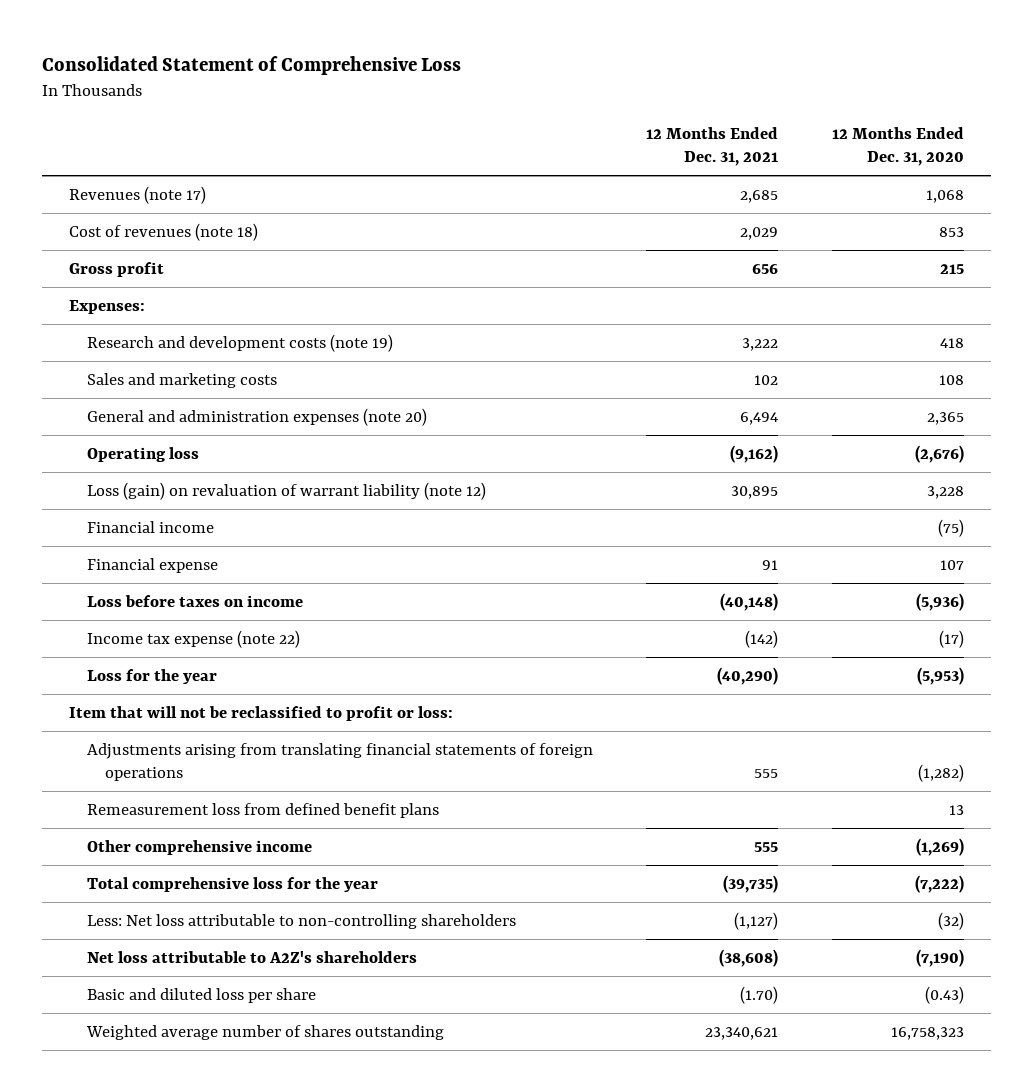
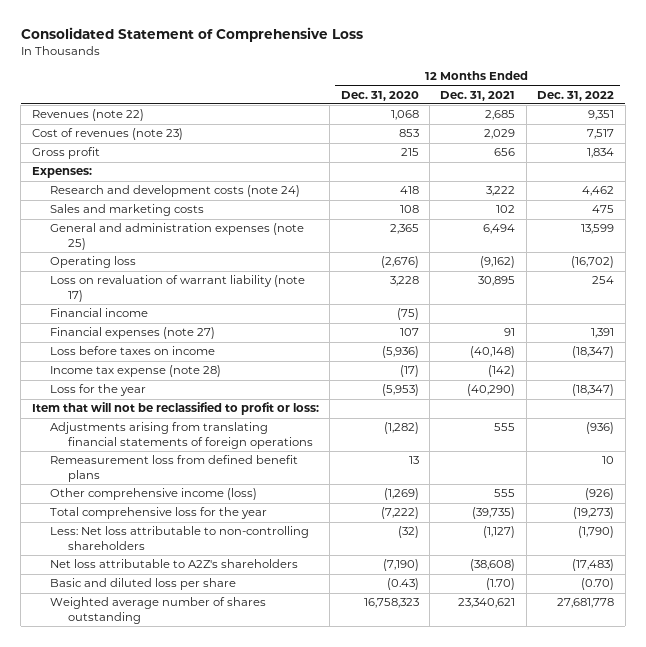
none -> [537,90,615,101] Dec. 31, 2022
[68,185,206,204] Revenues (note 17) -> [31,109,144,122] Revenues (note 22)
[68,222,258,241] Cost of revenues (note 18) -> [31,128,183,141] Cost of revenues (note 23)
[86,333,393,352] Research and development costs (note 19) -> [49,185,300,198] Research and development costs (note 24)
[86,407,427,426] General and administration expenses (note 20) -> [49,223,304,250] General and administration expenses (note 25)
[86,481,486,500] Loss (gain) on revaluation of warrant liability (note 12) -> [49,275,305,302] Loss on revaluation of warrant liability (note 17)
[86,557,218,573] Financial expense -> [49,327,215,340] Financial expenses (note 27)
[86,629,300,648] Income tax expense (note 22) -> [49,365,221,378] Income tax expense (note 28)
[86,839,312,855] Other comprehensive income -> [49,488,257,501] Other comprehensive income (loss)

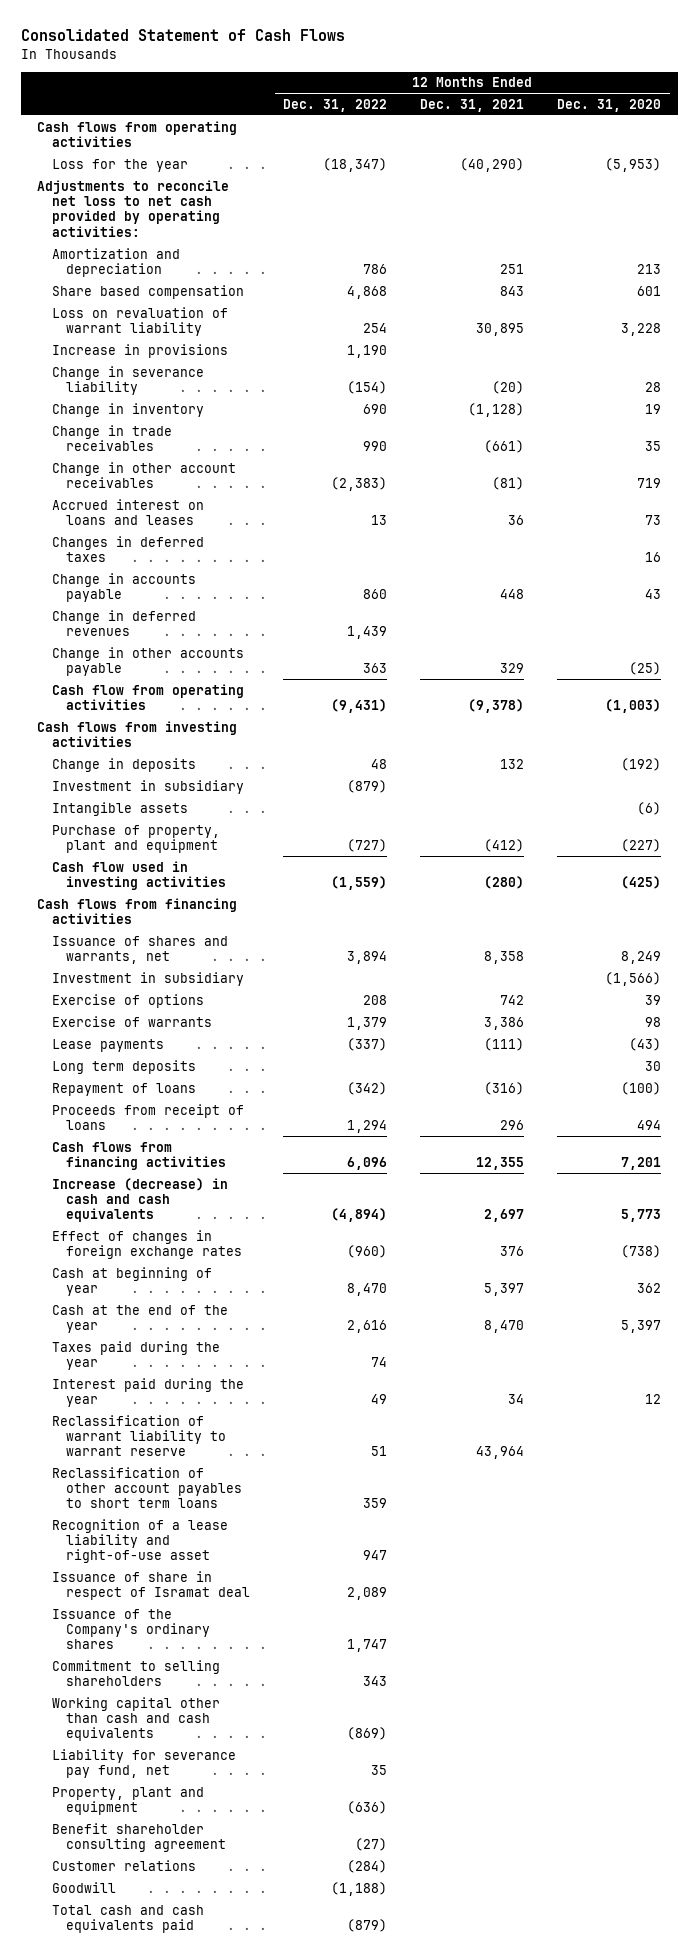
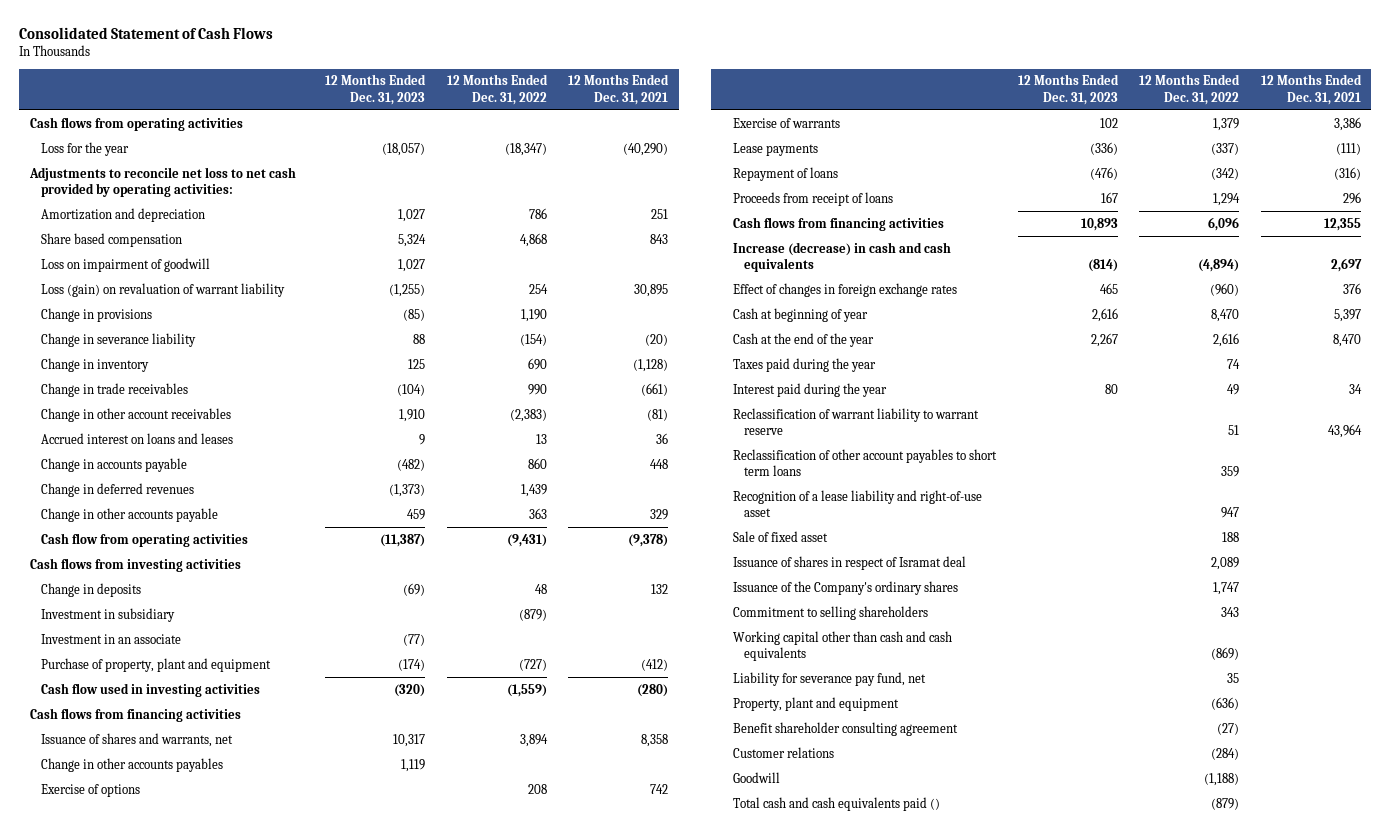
[557,98,662,112] Dec. 31, 2020 -> none
none -> [325,74,427,105] 12 Months Ended Dec. 31, 2023
none -> [40,257,210,272] Loss on impairment of goodwill
[51,306,228,336] Loss on revaluation of warrant liability -> [40,282,285,297] Loss (gain) on revaluation of warrant liability
[51,343,228,358] Increase in provisions -> [40,307,152,322] Change in provisions
[51,535,204,562] Changes in deferred taxes -> none
[51,801,188,816] Intangible assets -> none
none -> [40,633,181,644] Investment in an associate
[51,971,244,986] Investment in subsidiary -> none
none -> [40,757,223,772] Change in other accounts payables
[51,1059,196,1074] Long term deposits -> none
none -> [733,530,829,542] Sale of fixed asset
[51,1570,251,1600] Issuance of share in respect of Isramat deal -> [733,555,967,570] Issuance of shares in respect of Isramat deal
[51,1904,204,1933] Total cash and cash equivalents paid -> [733,796,941,811] Total cash and cash equivalents paid ()

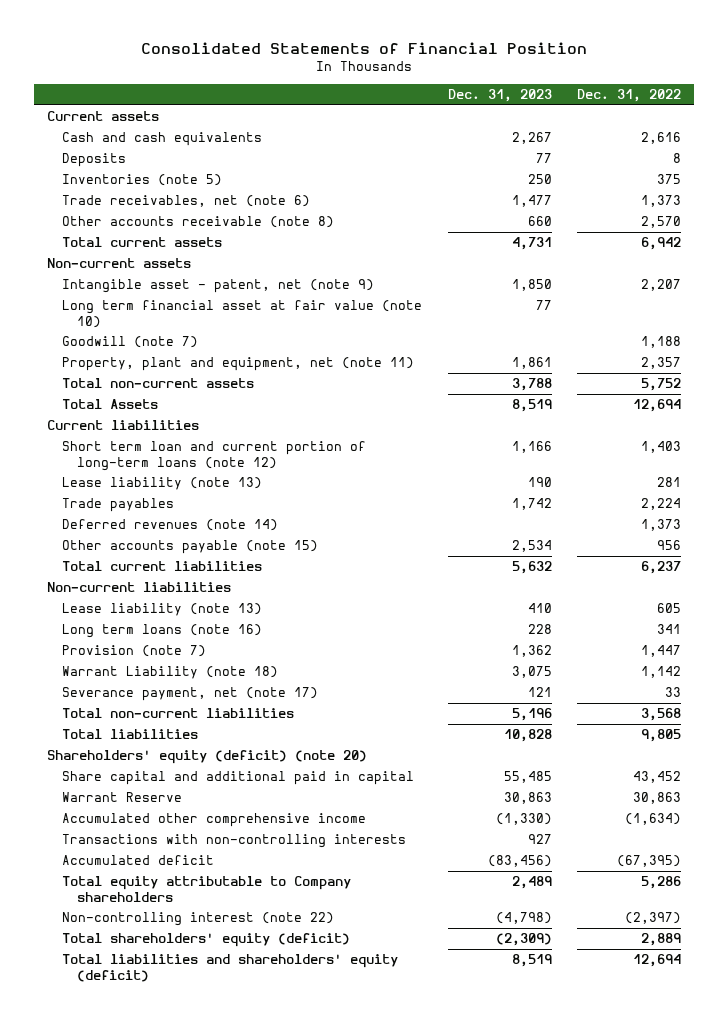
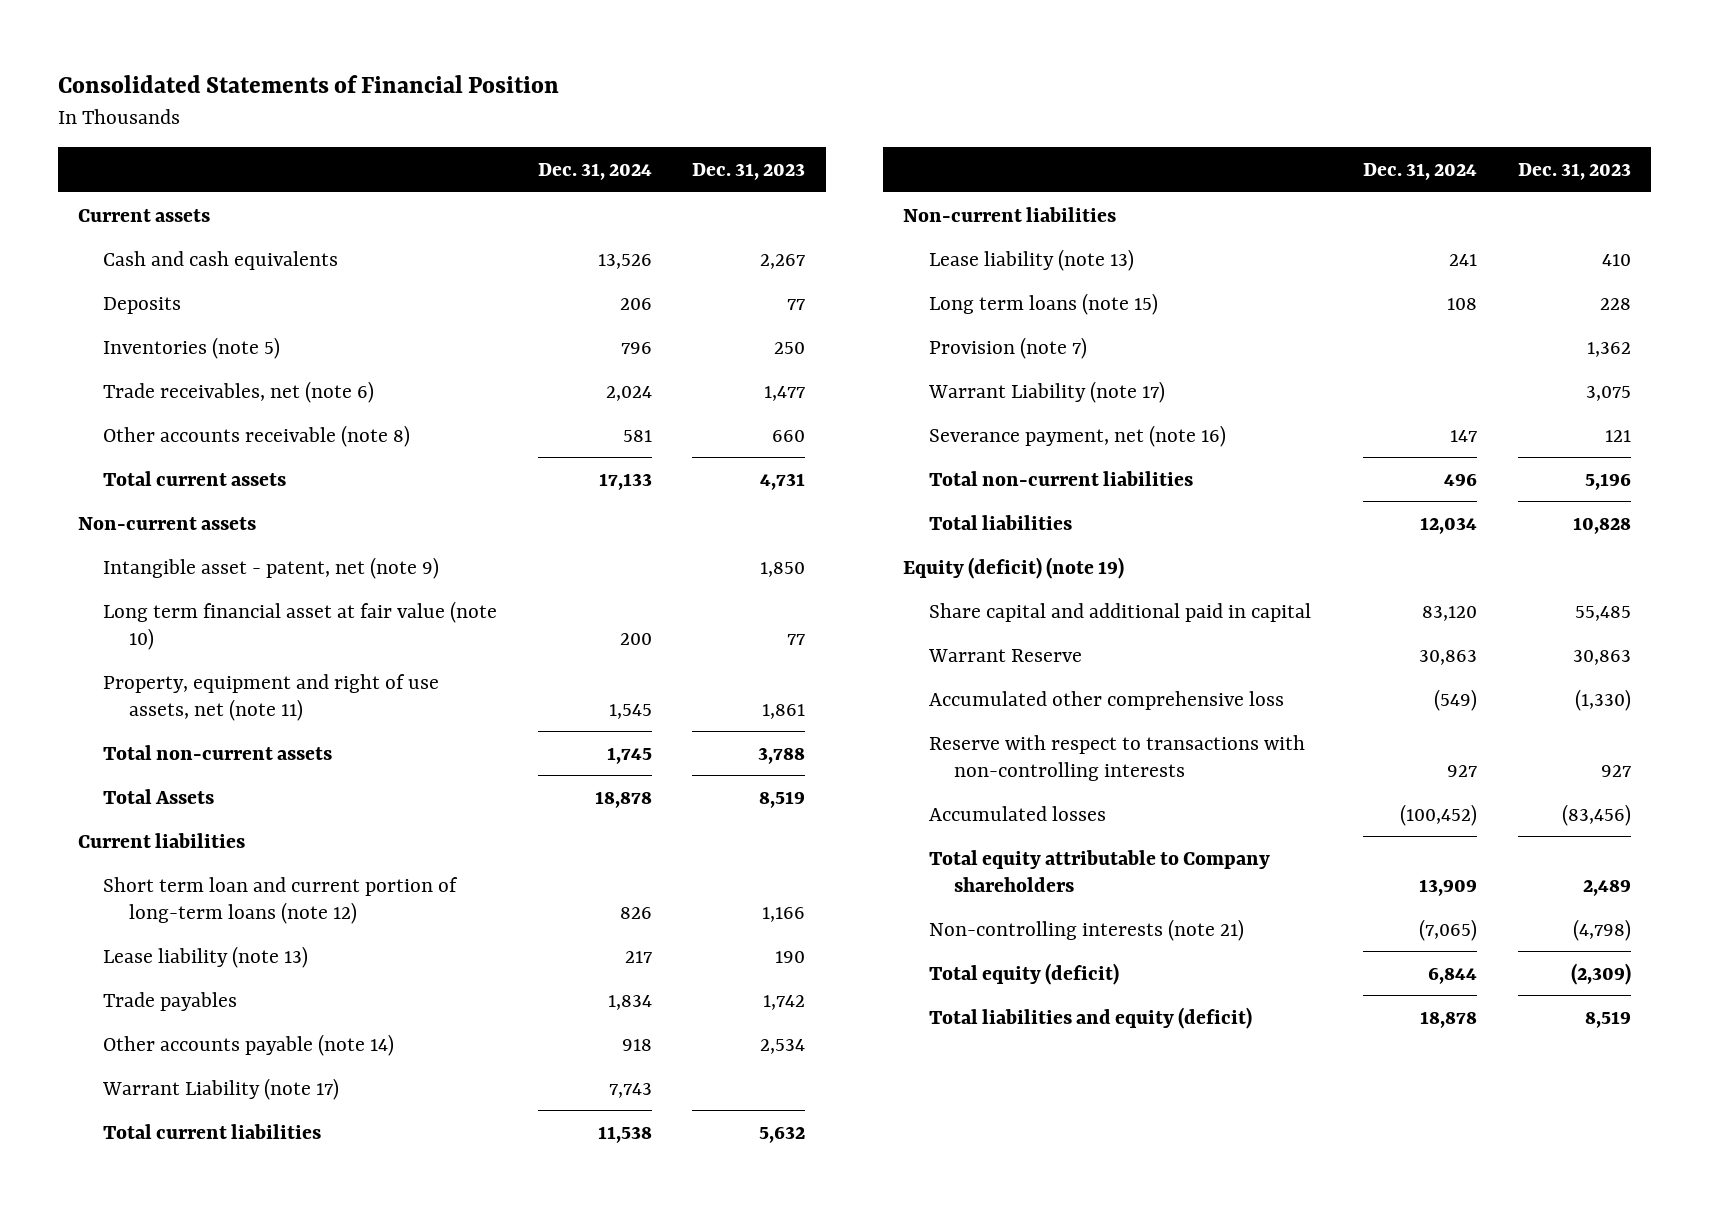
[576,89,681,103] Dec. 31, 2022 -> none
none -> [537,163,652,181] Dec. 31, 2024
[62,336,199,349] Goodwill (note 7) -> none
[62,357,415,372] Property, plant and equipment, net (note 11) -> [103,673,440,721] Property, equipment and right of use assets, net (note 11)
[62,519,279,532] Deferred revenues (note 14) -> none
[62,540,319,555] Other accounts payable (note 15) -> [103,1033,395,1056] Other accounts payable (note 14)
none -> [102,1077,340,1100] Warrant Liability (note 17)
[62,624,263,639] Long term loans (note 16) -> [928,292,1158,315] Long term loans (note 15)
[62,666,279,680] Warrant Liability (note 18) -> [927,380,1165,403] Warrant Liability (note 17)
[62,687,319,702] Severance payment, net (note 17) -> [928,424,1226,447] Severance payment, net (note 16)
[47,750,368,765] Shareholders' equity (deficit) (note 20) -> [903,556,1125,579] Equity (deficit) (note 19)
[62,813,367,828] Accumulated other comprehensive income -> [928,690,1284,710] Accumulated other comprehensive loss
[62,834,407,849] Transactions with non-controlling interests -> [928,734,1305,781] Reserve with respect to transactions with non-controlling interests
[62,855,215,866] Accumulated deficit -> [928,805,1106,821] Accumulated losses
[62,912,335,927] Non-controlling interest (note 22) -> [928,918,1244,941] Non-controlling interests (note 21)
[62,933,351,948] Total shareholders' equity (deficit) -> [928,962,1119,985] Total equity (deficit)
[62,954,399,982] Total liabilities and shareholders' equity (deficit) -> [928,1006,1252,1029] Total liabilities and equity (deficit)

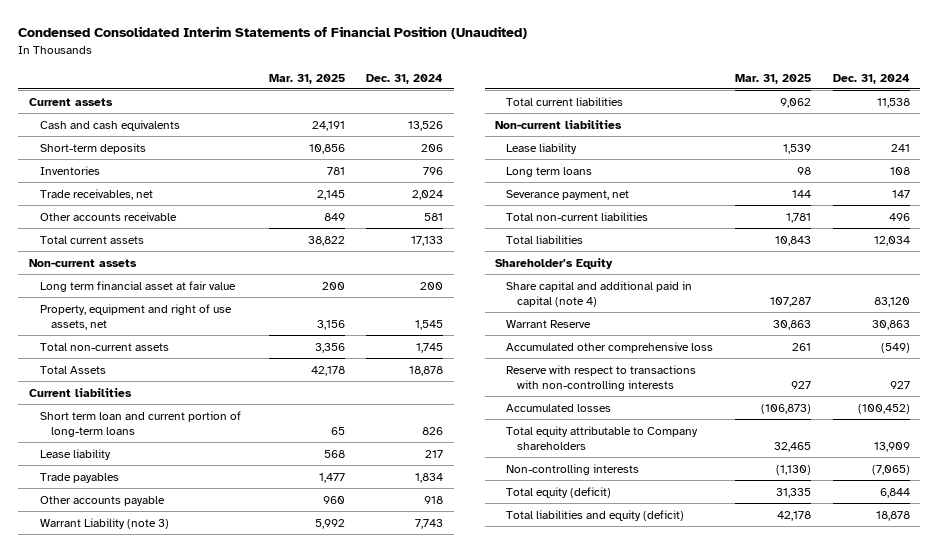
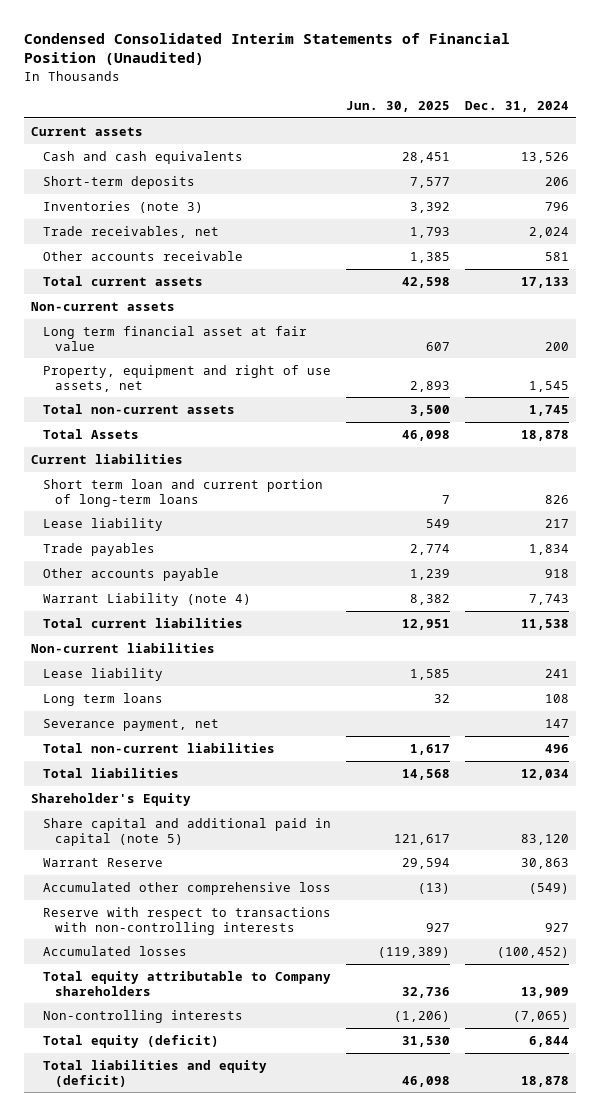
[268,73,345,84] Mar. 31, 2025 -> none
none -> [346,101,451,113] Jun. 30, 2025
[40,165,101,175] Inventories -> [43,200,204,213] Inventories (note 3)
[40,517,170,529] Warrant Liability (note 3) -> [43,592,252,606] Warrant Liability (note 4)
[506,280,693,307] Share capital and additional paid in capital (note 4) -> [43,817,332,846] Share capital and additional paid in capital (note 5)

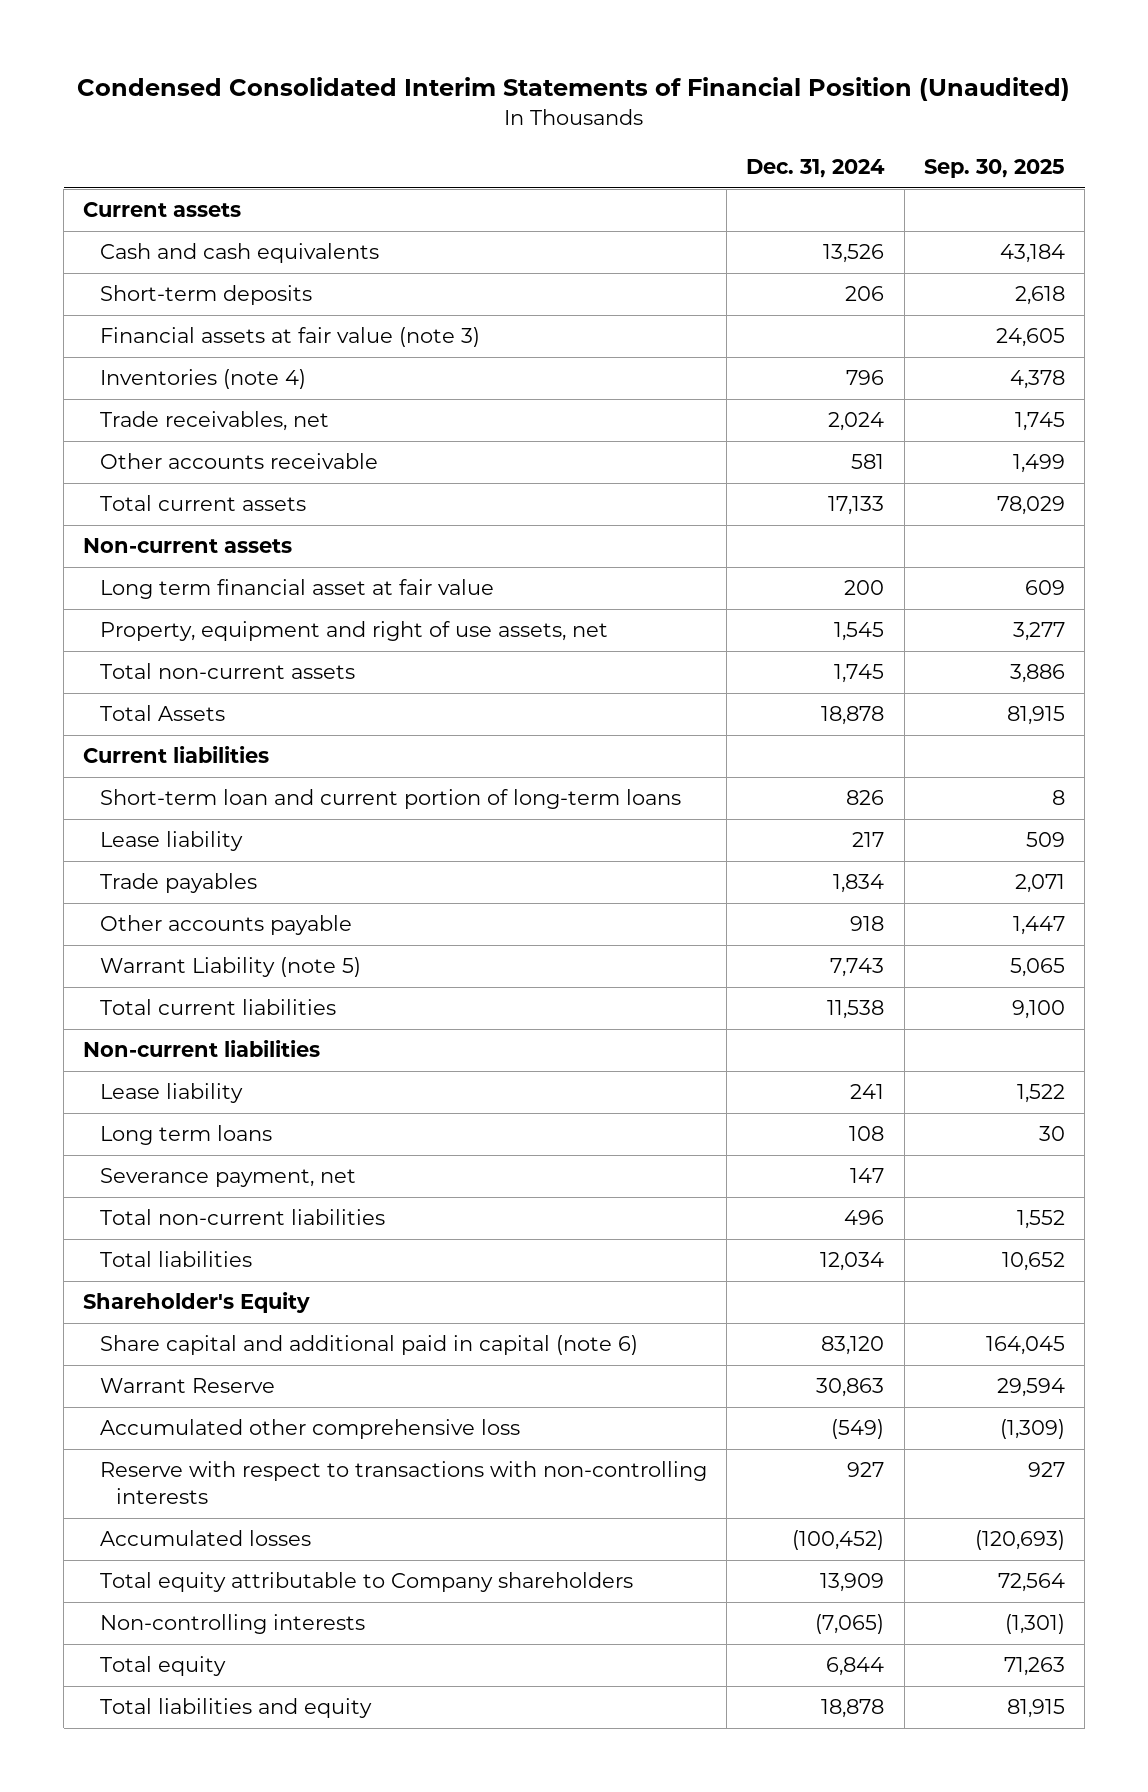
[346,101,451,113] Jun. 30, 2025 -> none
none -> [923,159,1065,179] Sep. 30, 2025
none -> [99,327,480,348] Financial assets at fair value (note 3)
[43,200,204,213] Inventories (note 3) -> [99,369,306,390] Inventories (note 4)
[43,478,324,507] Short term loan and current portion of long-term loans -> [99,789,681,810] Short-term loan and current portion of long-term loans
[43,592,252,606] Warrant Liability (note 4) -> [99,957,361,978] Warrant Liability (note 5)
[43,817,332,846] Share capital and additional paid in capital (note 5) -> [99,1335,638,1356] Share capital and additional paid in capital (note 6)
[43,1034,220,1048] Total equity (deficit) -> [99,1656,226,1677] Total equity
[43,1059,268,1087] Total liabilities and equity (deficit) -> [99,1698,372,1719] Total liabilities and equity

